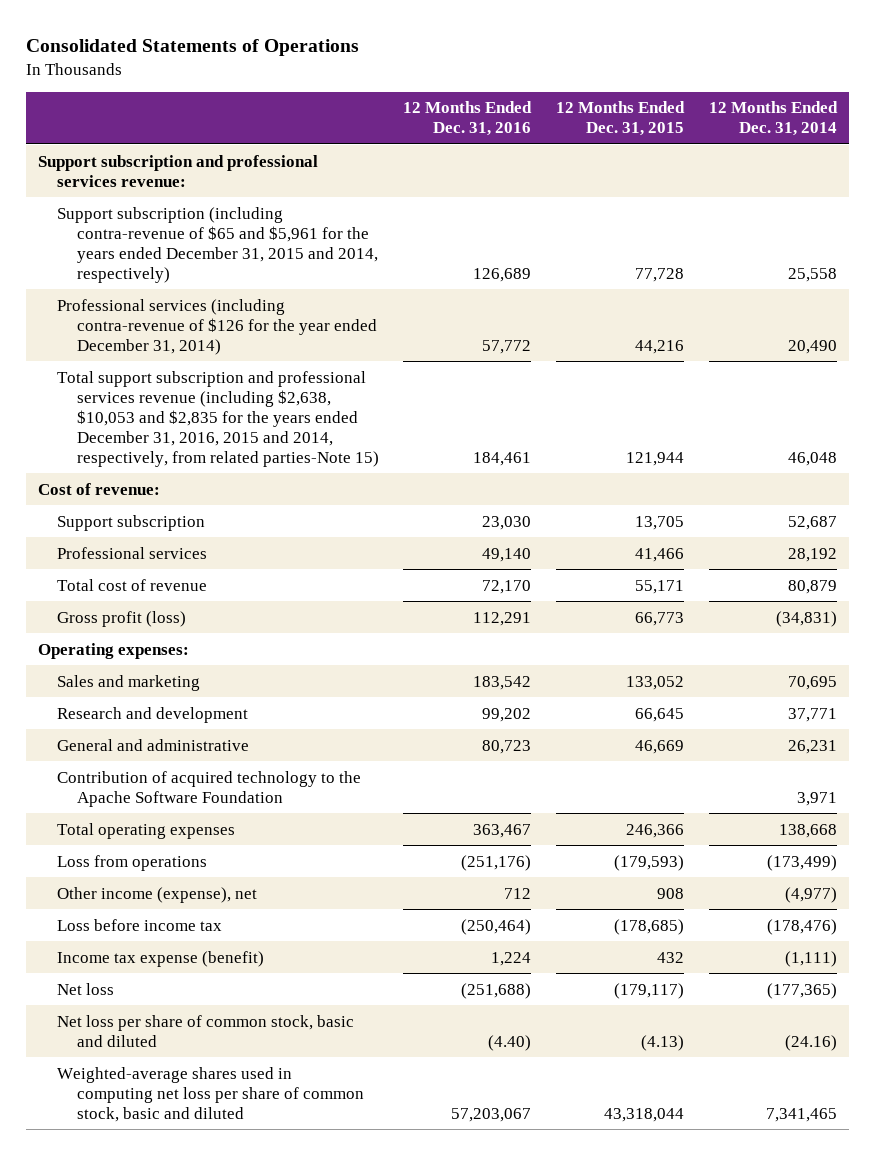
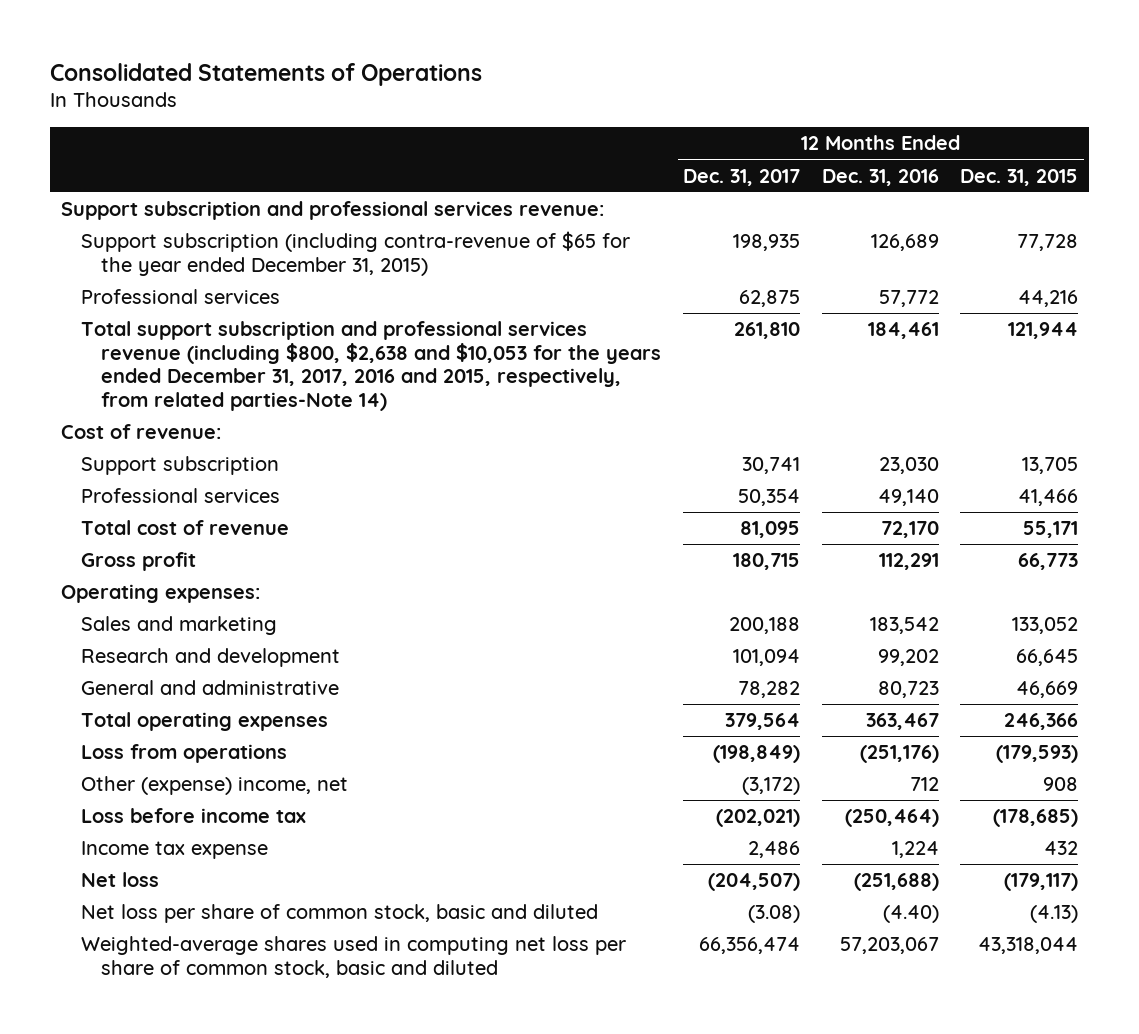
[708,101,838,137] 12 Months Ended Dec. 31, 2014 -> none
none -> [683,168,801,186] Dec. 31, 2017
[57,206,378,283] Support subscription (including contra-revenue of $65 and $5,961 for the years ended December 31, 2015 and 2014, respectively) -> [80,231,630,276] Support subscription (including contra-revenue of $65 for the year ended December 31, 2015)
[57,298,377,355] Professional services (including contra-revenue of $126 for the year ended December 31, 2014) -> [80,289,280,305] Professional services
[57,370,379,467] Total support subscription and professional services revenue (including $2,638, $10,053 and $2,835 for the years ended December 31, 2016, 2015 and 2014, respectively, from related parties-Note 15) -> [80,321,662,411] Total support subscription and professional services revenue (including $800, $2,638 and $10,053 for the years ended December 31, 2017, 2016 and 2015, respectively, from related parties-Note 14)
[57,610,187,627] Gross profit (loss) -> [80,552,196,572] Gross profit
[57,770,362,807] Contribution of acquired technology to the Apache Software Foundation -> none
[57,886,258,903] Other income (expense), net -> [80,776,348,796] Other (expense) income, net
[57,950,265,967] Income tax expense (benefit) -> [80,841,268,860] Income tax expense

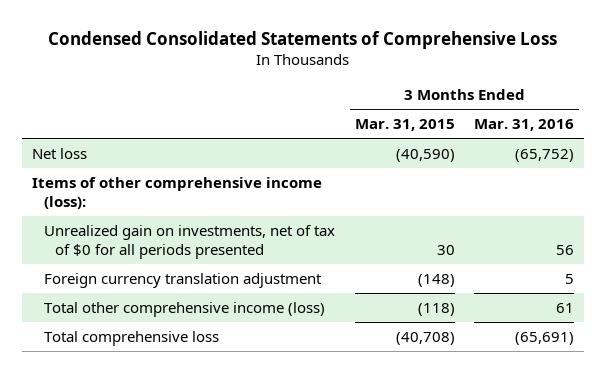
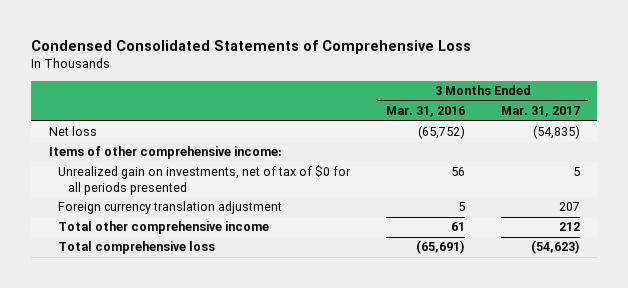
[354,118,455,131] Mar. 31, 2015 -> none
none -> [500,106,580,118] Mar. 31, 2017
[32,176,323,209] Items of other comprehensive income (loss): -> [48,146,282,160] Items of other comprehensive income:
[43,301,325,317] Total other comprehensive income (loss) -> [58,221,270,235] Total other comprehensive income

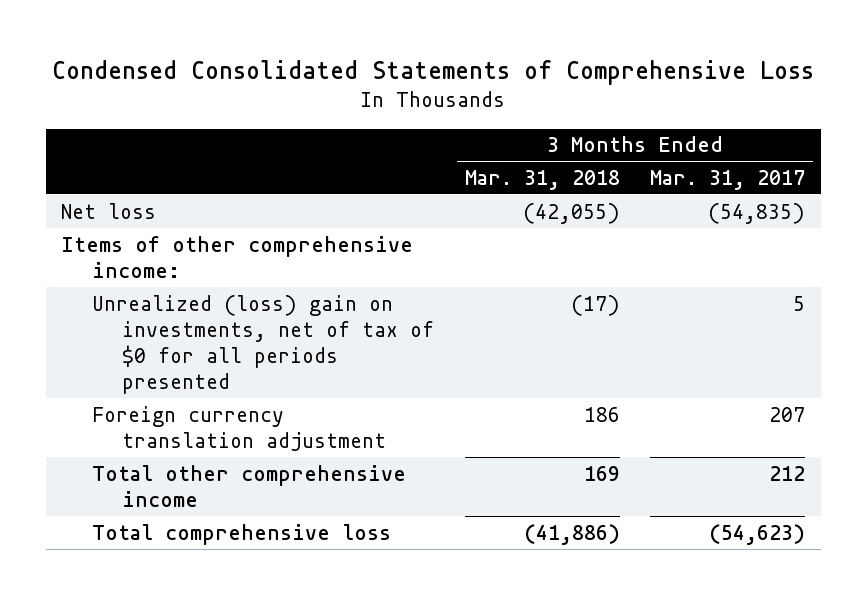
[385,106,465,118] Mar. 31, 2016 -> none
none -> [464,169,620,190] Mar. 31, 2018
[58,165,352,195] Unrealized gain on investments, net of tax of $0 for all periods presented -> [91,294,435,395] Unrealized (loss) gain on investments, net of tax of $0 for all periods presented

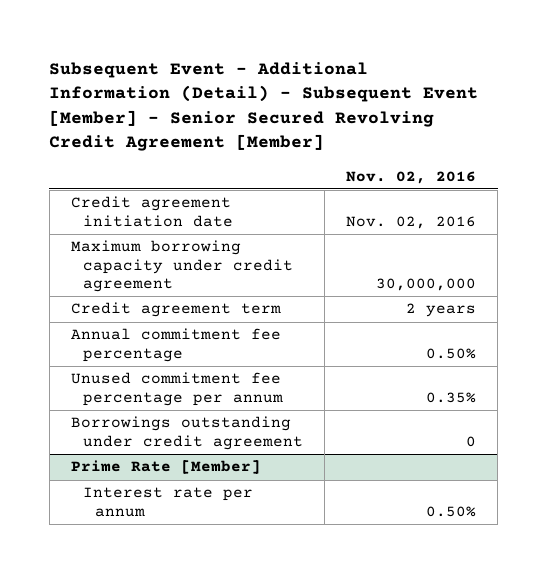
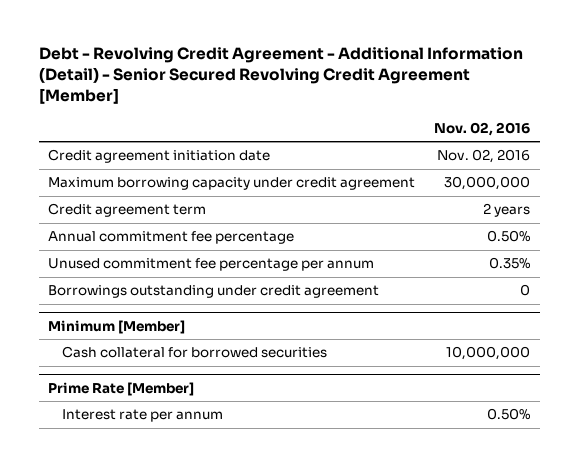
[49,61,479,152] Subsequent Event - Additional Information (Detail) - Subsequent Event [Member] - Senior Secured Revolving Credit Agreement [Member] -> [38,47,523,105] Debt - Revolving Credit Agreement - Additional Information (Detail) - Senior Secured Revolving Credit Agreement [Member]
none -> [48,319,186,334] Minimum [Member]
none -> [61,346,327,359] Cash collateral for borrowed securities

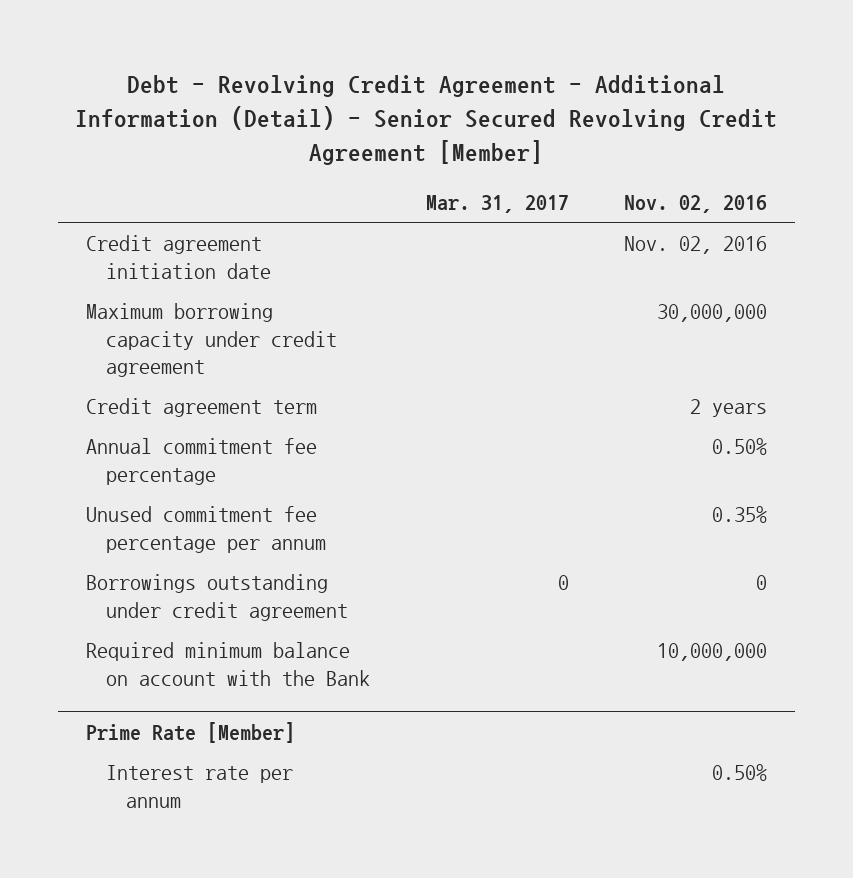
none -> [425,195,569,214] Mar. 31, 2017
[48,319,186,334] Minimum [Member] -> none
[61,346,327,359] Cash collateral for borrowed securities -> none
none -> [85,642,370,686] Required minimum balance on account with the Bank

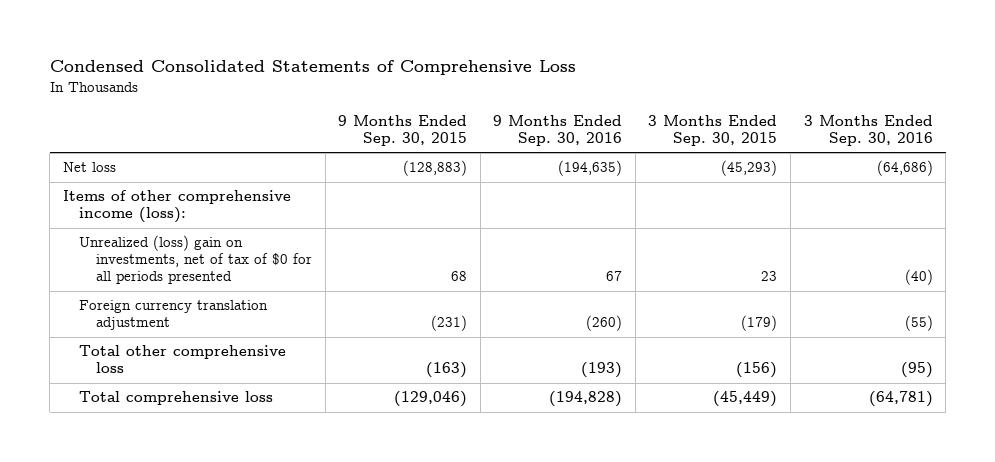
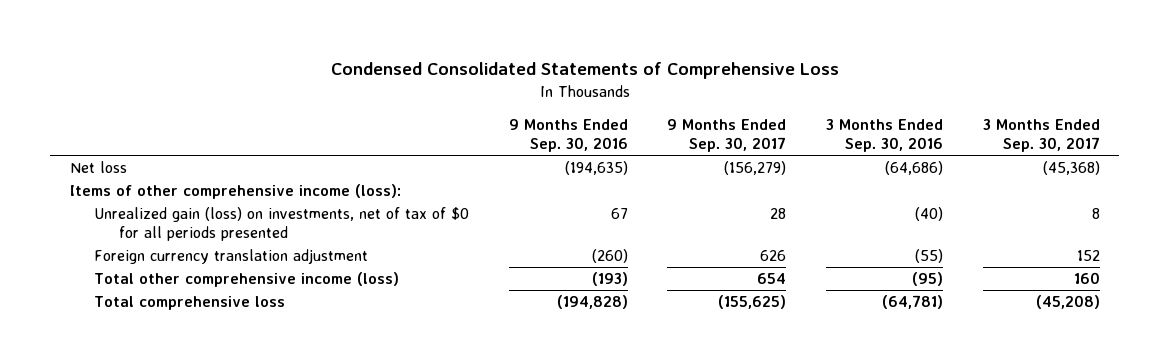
[338,114,468,146] 9 Months Ended Sep. 30, 2015 -> none
[648,114,778,146] 3 Months Ended Sep. 30, 2015 -> none
none -> [667,118,787,152] 9 Months Ended Sep. 30, 2017
none -> [982,118,1100,152] 3 Months Ended Sep. 30, 2017
[79,235,313,285] Unrealized (loss) gain on investments, net of tax of $0 for all periods presented -> [94,207,470,242] Unrealized gain (loss) on investments, net of tax of $0 for all periods presented
[79,345,287,374] Total other comprehensive loss -> [94,272,400,288] Total other comprehensive income (loss)

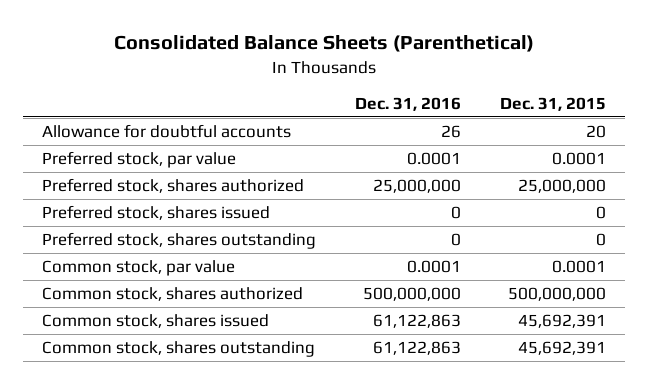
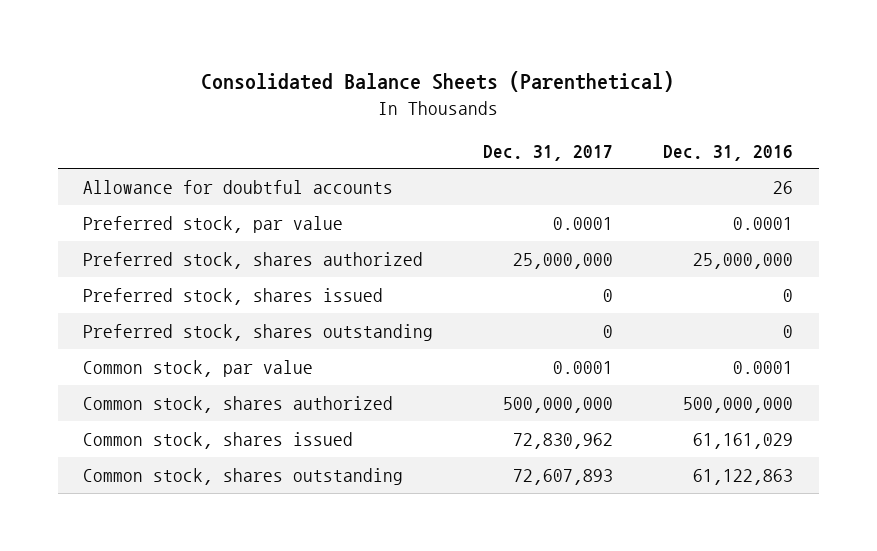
[499,96,606,111] Dec. 31, 2015 -> none
none -> [483,144,614,161] Dec. 31, 2017
[372,314,461,329] 61,122,863 -> [693,432,794,449] 61,161,029

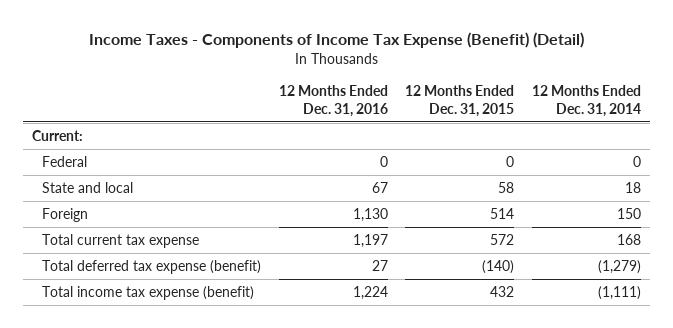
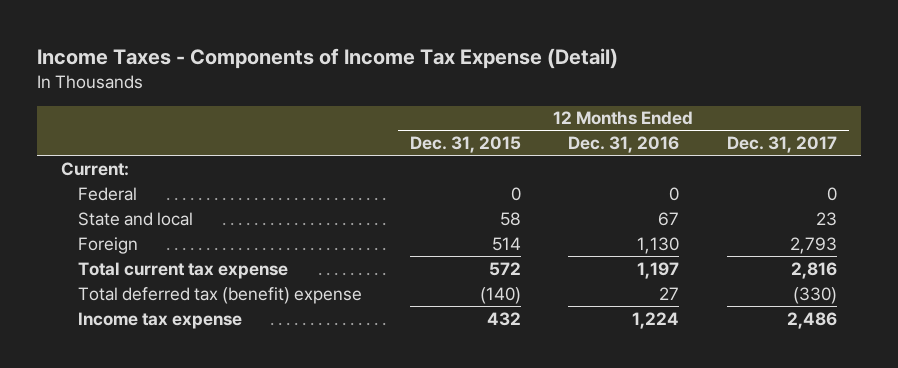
[88,32,584,49] Income Taxes - Components of Income Tax Expense (Benefit) (Detail) -> [36,48,618,70] Income Taxes - Components of Income Tax Expense (Detail)
[532,85,642,118] 12 Months Ended Dec. 31, 2014 -> none
none -> [727,136,838,154] Dec. 31, 2017
[42,259,262,274] Total deferred tax expense (benefit) -> [77,286,362,304] Total deferred tax (benefit) expense
[42,285,255,300] Total income tax expense (benefit) -> [77,311,242,329] Income tax expense

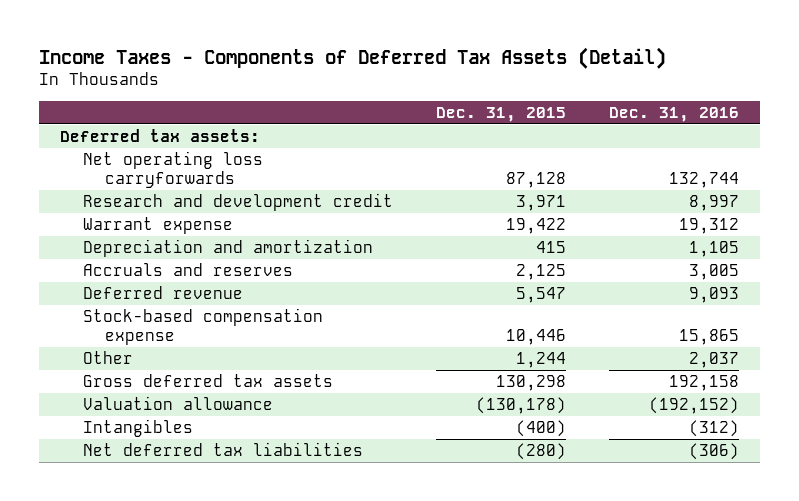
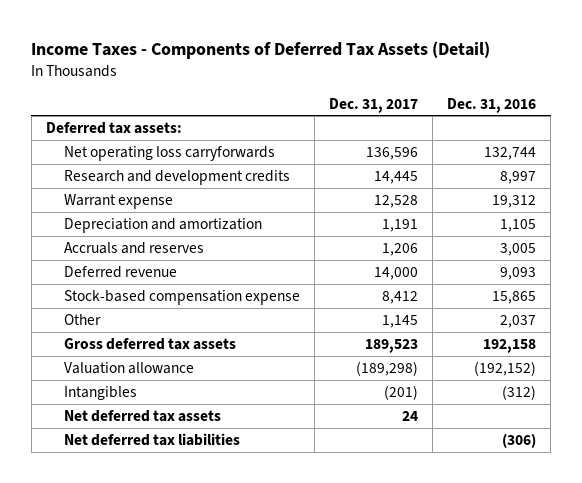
[435,107,566,123] Dec. 31, 2015 -> none
none -> [328,97,418,113] Dec. 31, 2017
[82,192,393,211] Research and development credit -> [63,170,290,186] Research and development credits
none -> [63,410,221,423] Net deferred tax assets

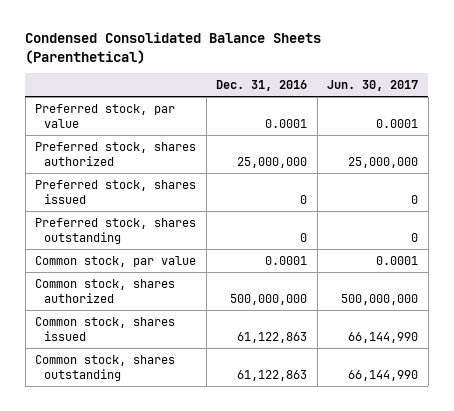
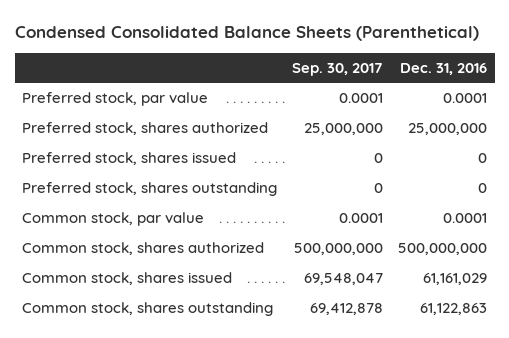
[327,80,419,92] Jun. 30, 2017 -> none
none -> [292,62,384,76] Sep. 30, 2017
[237,331,308,343] 61,122,863 -> [423,273,488,286] 61,161,029

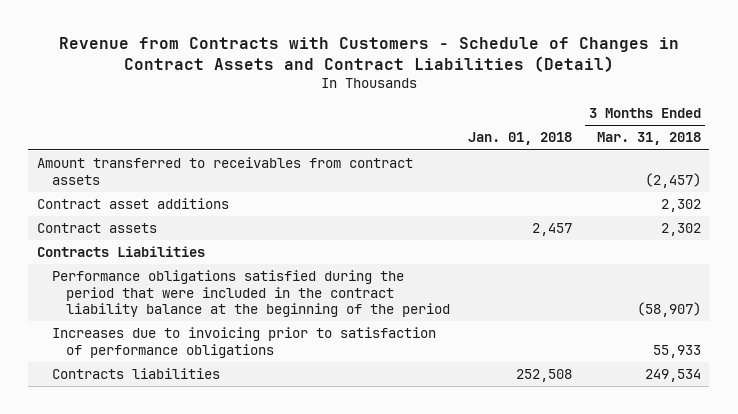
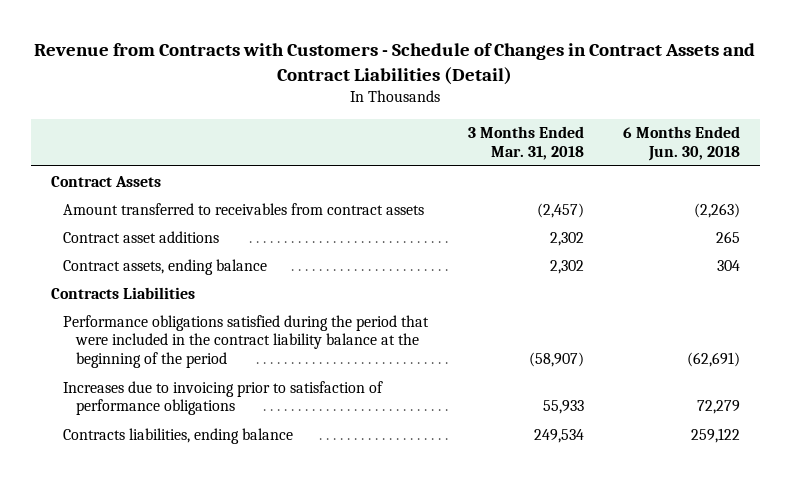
[467,132,572,146] Jan. 01, 2018 -> none
none -> [623,126,741,161] 6 Months Ended Jun. 30, 2018
none -> [50,175,161,187] Contract Assets
[37,223,158,234] Contract assets -> [63,258,268,275] Contract assets, ending balance
[51,368,220,380] Contracts liabilities -> [63,427,294,444] Contracts liabilities, ending balance

